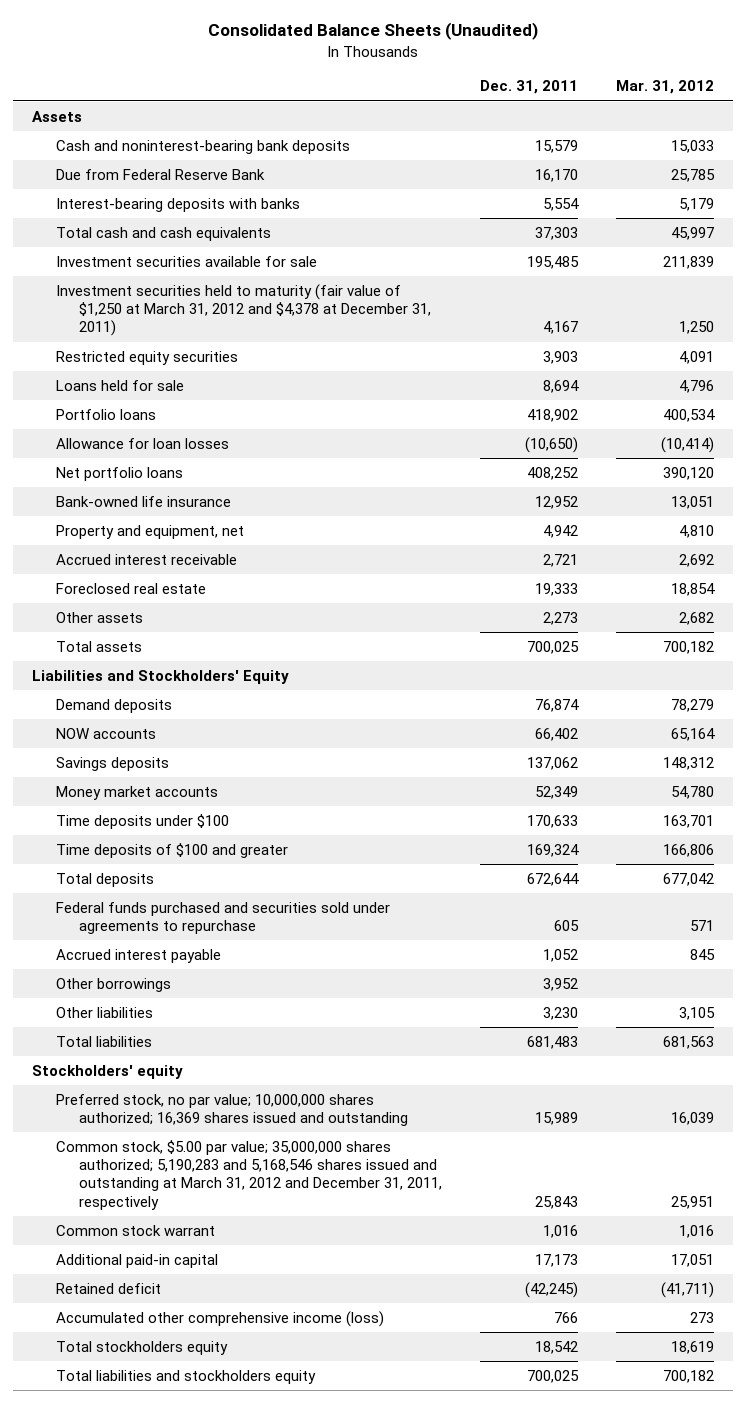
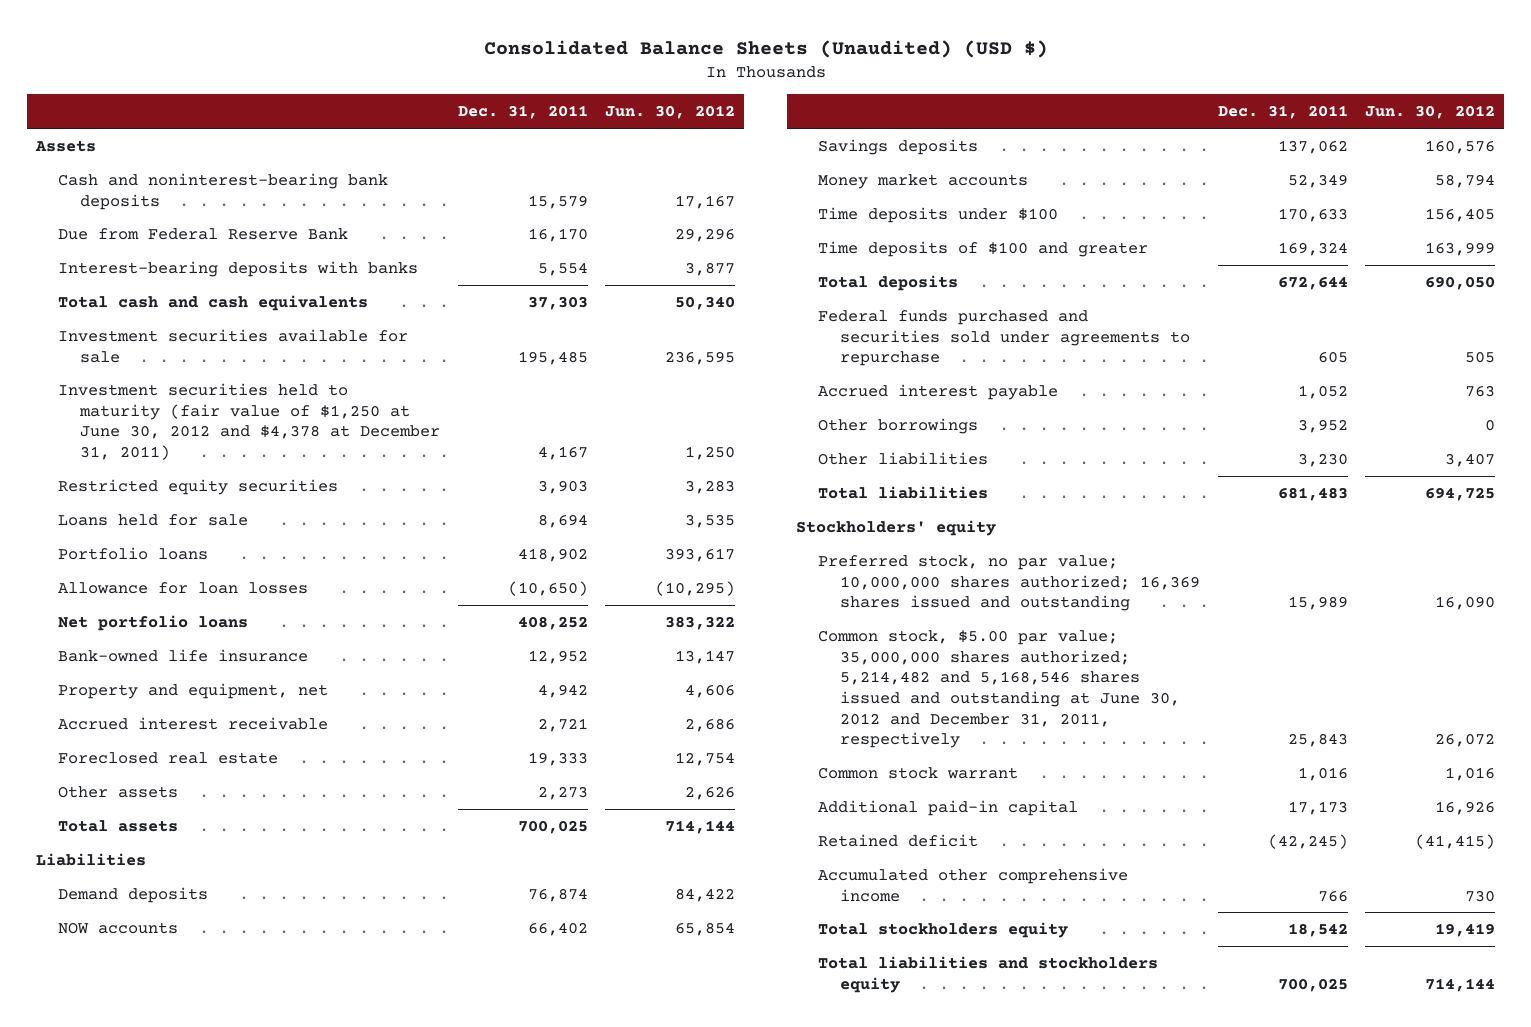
[208,22,539,41] Consolidated Balance Sheets (Unaudited) -> [483,39,1048,58] Consolidated Balance Sheets (Unaudited) (USD $)
[616,80,715,95] Mar. 31, 2012 -> none
none -> [605,105,736,120] Jun. 30, 2012
[55,283,432,337] Investment securities held to maturity (fair value of $1,250 at March 31, 2012 and $4,378 at December 31, 2011) -> [58,382,441,461] Investment securities held to maturity (fair value of $1,250 at June 30, 2012 and $4,378 at December 31, 2011)
[32,669,290,684] Liabilities and Stockholders' Equity -> none
none -> [36,852,147,866] Liabilities
[55,1139,443,1210] Common stock, $5.00 par value; 35,000,000 shares authorized; 5,190,283 and 5,168,546 shares issued and outstanding at March 31, 2012 and December 31, 2011, respectively -> [818,629,1181,749] Common stock, $5.00 par value; 35,000,000 shares authorized; 5,214,482 and 5,168,546 shares issued and outstanding at June 30, 2012 and December 31, 2011, respectively
[55,1310,384,1327] Accumulated other comprehensive income (loss) -> [818,867,1129,902] Accumulated other comprehensive income

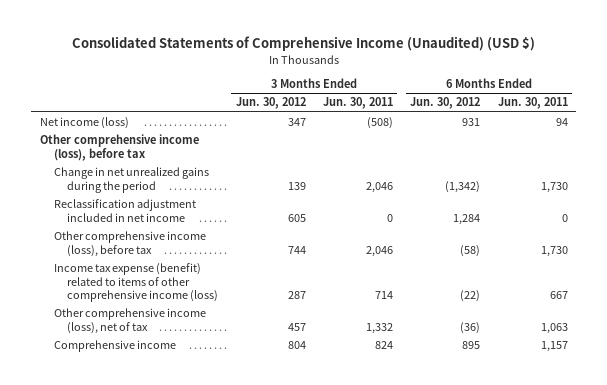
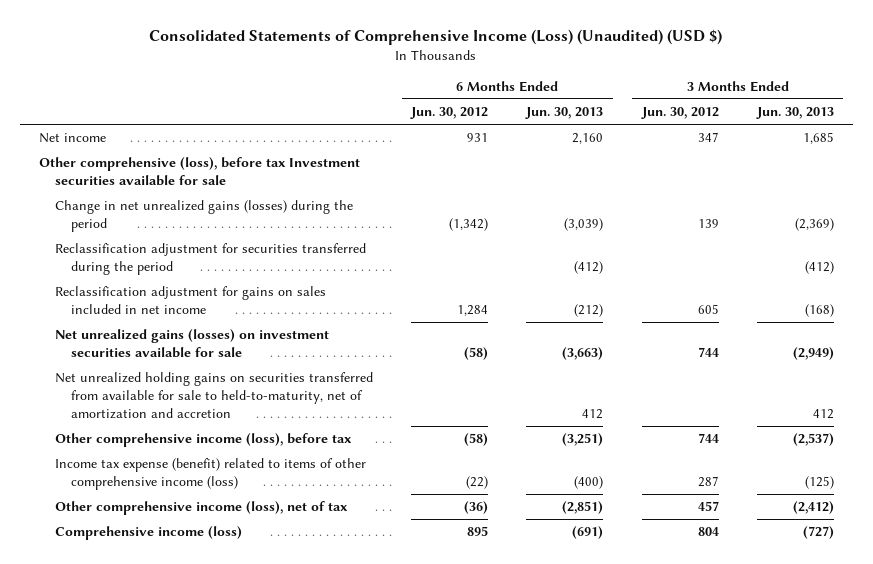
[71,36,535,52] Consolidated Statements of Comprehensive Income (Unaudited) (USD $) -> [149,29,723,46] Consolidated Statements of Comprehensive Income (Loss) (Unaudited) (USD $)
[323,97,394,110] Jun. 30, 2011 -> none
[497,97,568,110] Jun. 30, 2011 -> none
none -> [525,107,604,120] Jun. 30, 2013
none -> [755,107,834,120] Jun. 30, 2013
[39,117,129,130] Net income (loss) -> [38,133,106,144] Net income
[39,134,199,161] Other comprehensive income (loss), before tax -> [38,157,360,187] Other comprehensive (loss), before tax Investment securities available for sale
[53,167,209,193] Change in net unrealized gains during the period -> [54,200,353,233] Change in net unrealized gains (losses) during the period
none -> [54,243,366,276] Reclassification adjustment for securities transferred during the period
[53,199,196,222] Reclassification adjustment included in net income -> [54,286,326,315] Reclassification adjustment for gains on sales included in net income
none -> [54,329,329,359] Net unrealized gains (losses) on investment securities available for sale
none -> [54,372,373,419] Net unrealized holding gains on securities transferred from available for sale to held-to-maturity, net of amortization and accretion
[53,340,176,353] Comprehensive income -> [54,526,242,541] Comprehensive income (loss)

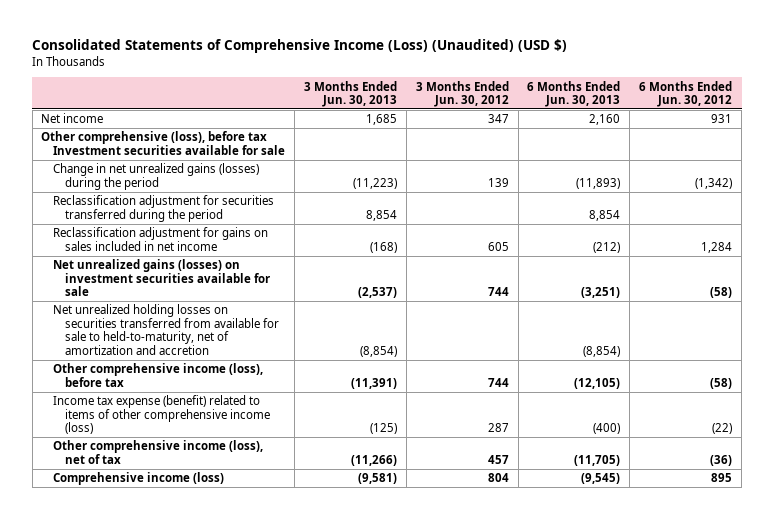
[564,218,604,232] (3,039) -> [576,177,621,189] (11,893)
[794,218,834,232] (2,369) -> [353,177,398,189] (11,223)
[574,261,604,275] (412) -> [589,209,621,221] 8,854
[804,261,834,275] (412) -> [366,209,398,221] 8,854
[562,347,604,361] (3,663) -> [581,287,621,299] (3,251)
[792,347,834,361] (2,949) -> [358,287,398,299] (2,537)
[54,372,373,419] Net unrealized holding gains on securities transferred from available for sale to held-to-maturity, net of amortization and accretion -> [53,304,280,355] Net unrealized holding losses on securities transferred from available for sale to held-to-maturity, net of amortization and accretion
[582,408,604,419] 412 -> [583,345,621,357] (8,854)
[812,408,834,419] 412 -> [360,345,398,357] (8,854)
[562,433,604,447] (3,251) -> [574,377,621,389] (12,105)
[792,433,834,447] (2,537) -> [351,377,398,389] (11,391)
[562,501,604,515] (2,851) -> [574,454,621,466] (11,705)
[792,501,834,515] (2,412) -> [351,454,398,466] (11,266)
[572,526,604,540] (691) -> [581,473,621,485] (9,545)
[802,526,834,540] (727) -> [358,473,398,485] (9,581)

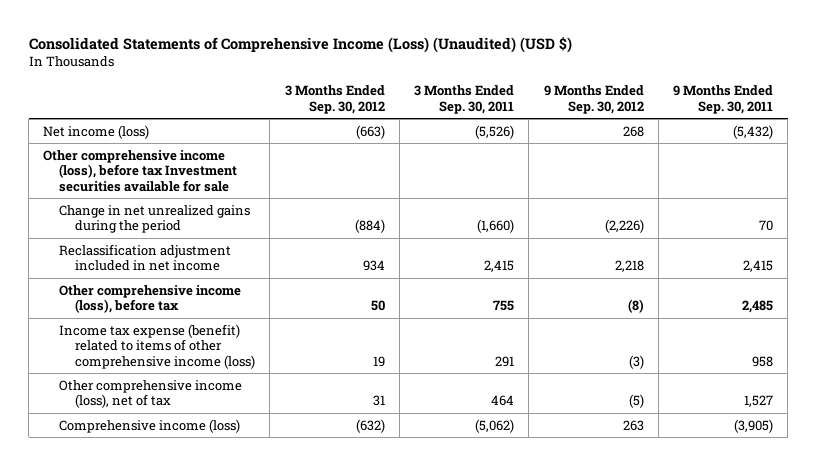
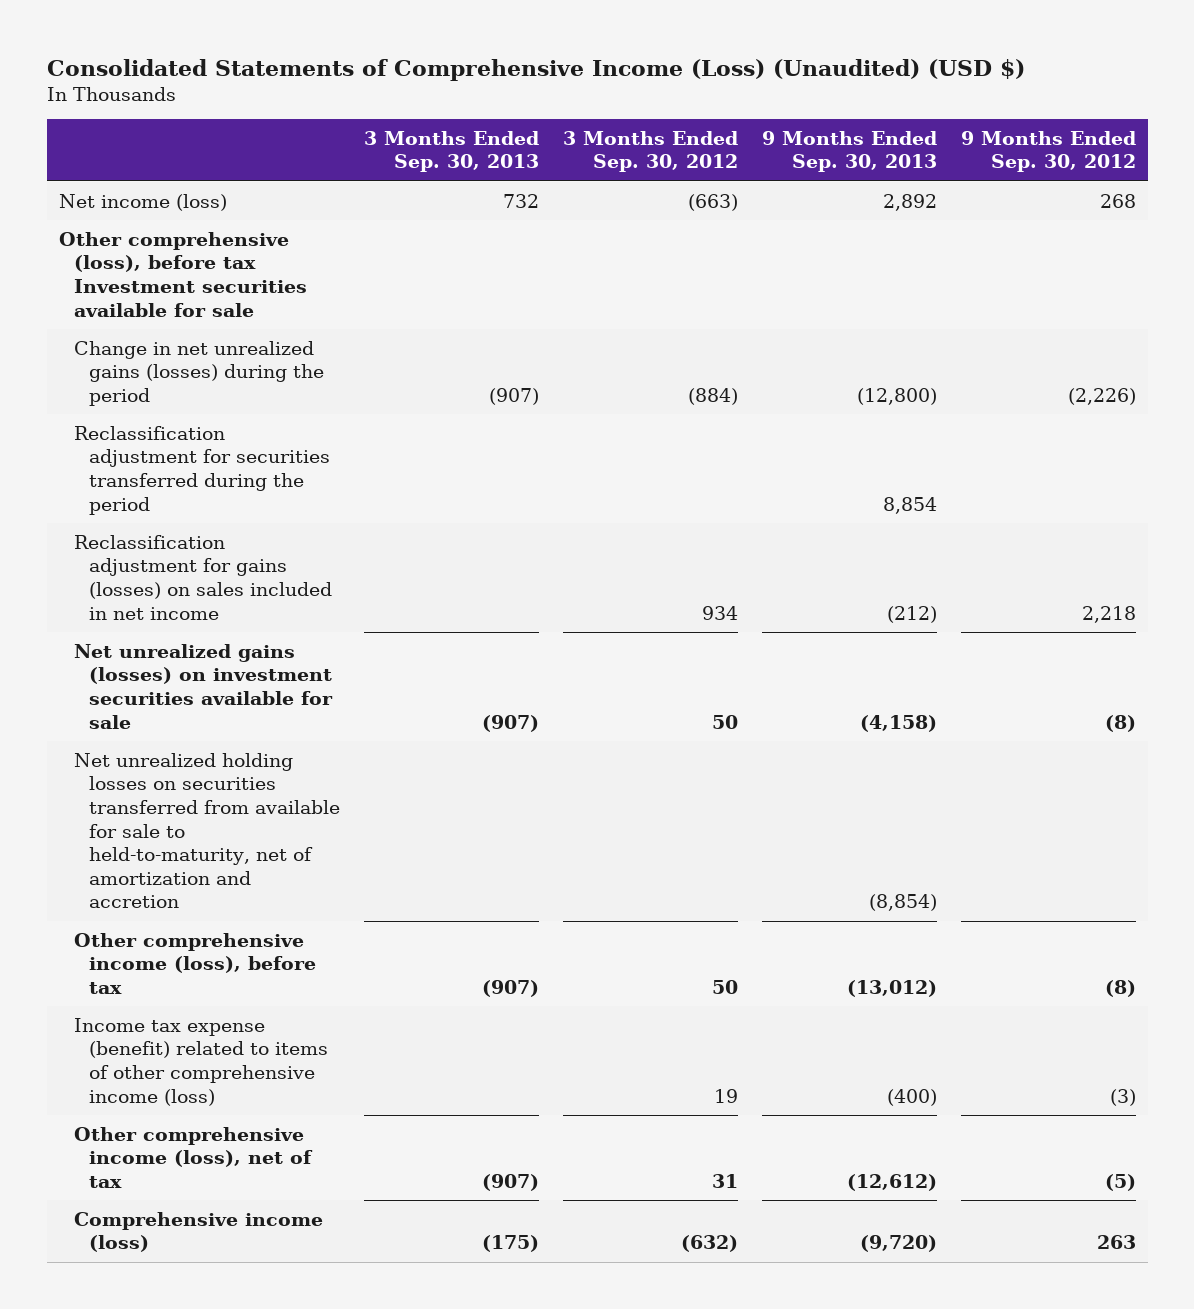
[414,85,515,114] 3 Months Ended Sep. 30, 2011 -> none
[673,85,774,114] 9 Months Ended Sep. 30, 2011 -> none
none -> [364,130,540,173] 3 Months Ended Sep. 30, 2013
none -> [761,130,937,173] 9 Months Ended Sep. 30, 2013
[43,149,238,193] Other comprehensive income (loss), before tax Investment securities available for sale -> [58,231,308,317] Other comprehensive (loss), before tax Investment securities available for sale
[59,204,251,234] Change in net unrealized gains during the period -> [74,340,325,407] Change in net unrealized gains (losses) during the period
none -> [74,425,331,515] Reclassification adjustment for securities transferred during the period
[59,243,232,272] Reclassification adjustment included in net income -> [74,534,333,620] Reclassification adjustment for gains (losses) on sales included in net income
none -> [74,643,334,729] Net unrealized gains (losses) on investment securities available for sale
none -> [74,752,341,909] Net unrealized holding losses on securities transferred from available for sale to held-to-maturity, net of amortization and accretion

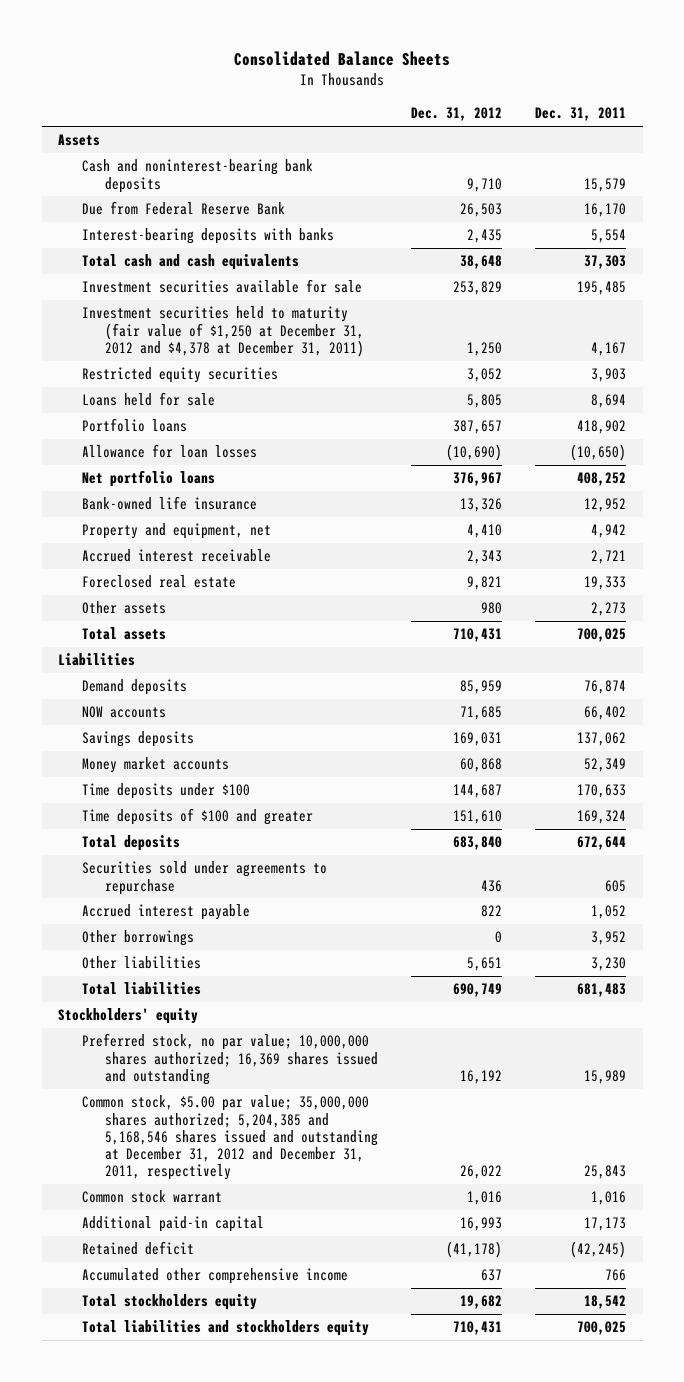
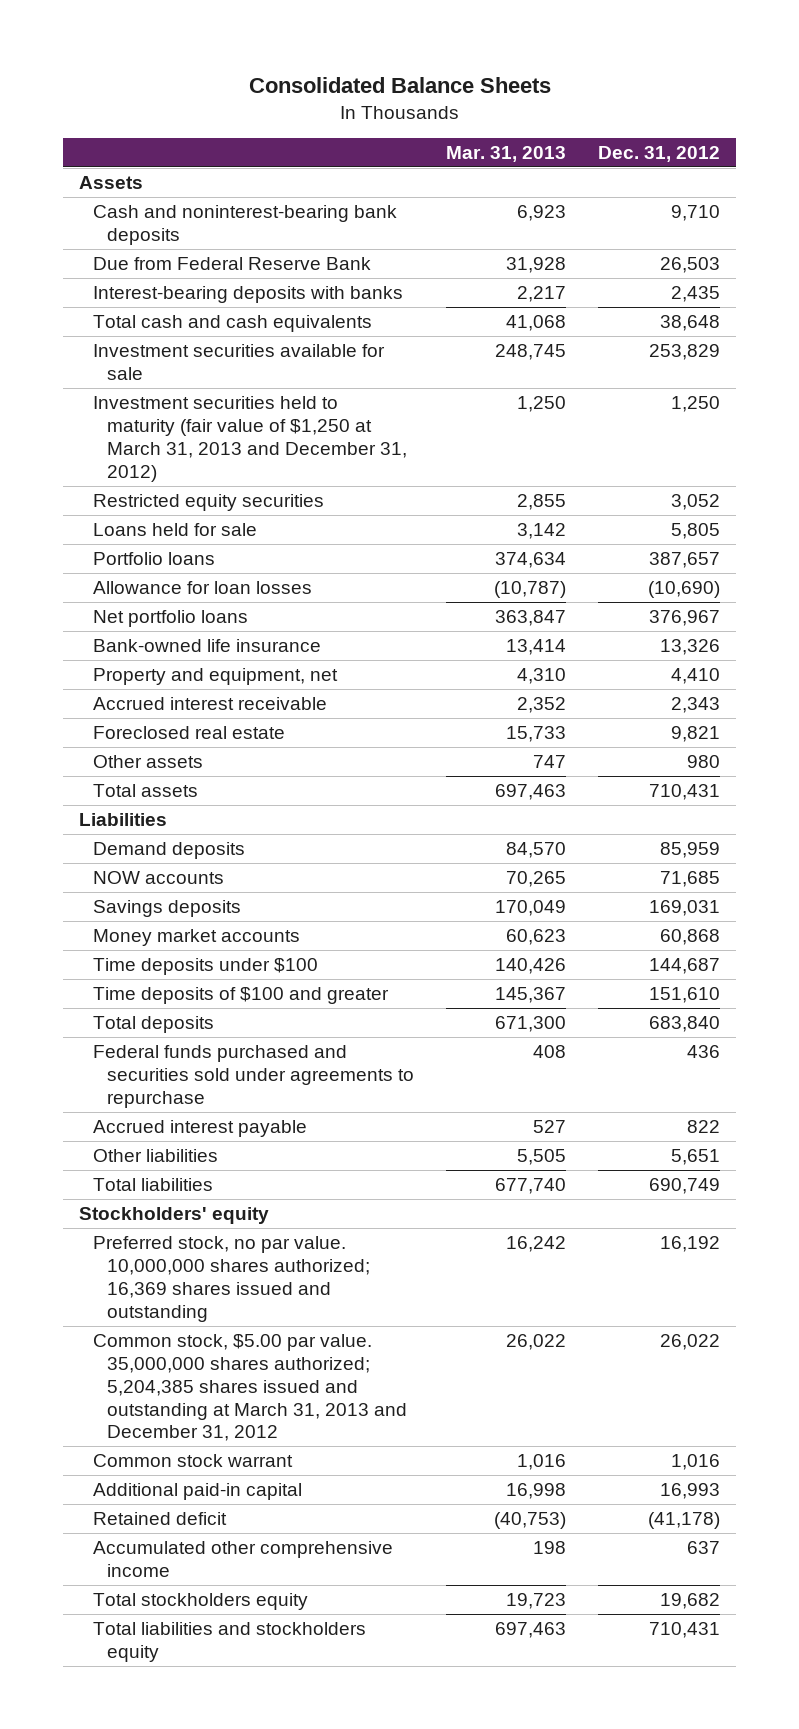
[535,107,627,122] Dec. 31, 2011 -> none
none -> [445,145,566,162] Mar. 31, 2013
[81,306,365,357] Investment securities held to maturity (fair value of $1,250 at December 31, 2012 and $4,378 at December 31, 2011) -> [93,396,407,482] Investment securities held to maturity (fair value of $1,250 at March 31, 2013 and December 31, 2012)
[81,861,327,895] Securities sold under agreements to repurchase -> [93,1045,414,1108] Federal funds purchased and securities sold under agreements to repurchase
[81,930,194,947] Other borrowings -> none
[81,1033,379,1085] Preferred stock, no par value; 10,000,000 shares authorized; 16,369 shares issued and outstanding -> [93,1236,370,1322] Preferred stock, no par value. 10,000,000 shares authorized; 16,369 shares issued and outstanding
[81,1095,379,1181] Common stock, $5.00 par value; 35,000,000 shares authorized; 5,204,385 and 5,168,546 shares issued and outstanding at December 31, 2012 and December 31, 2011, respectively -> [93,1334,407,1442] Common stock, $5.00 par value. 35,000,000 shares authorized; 5,204,385 shares issued and outstanding at March 31, 2013 and December 31, 2012

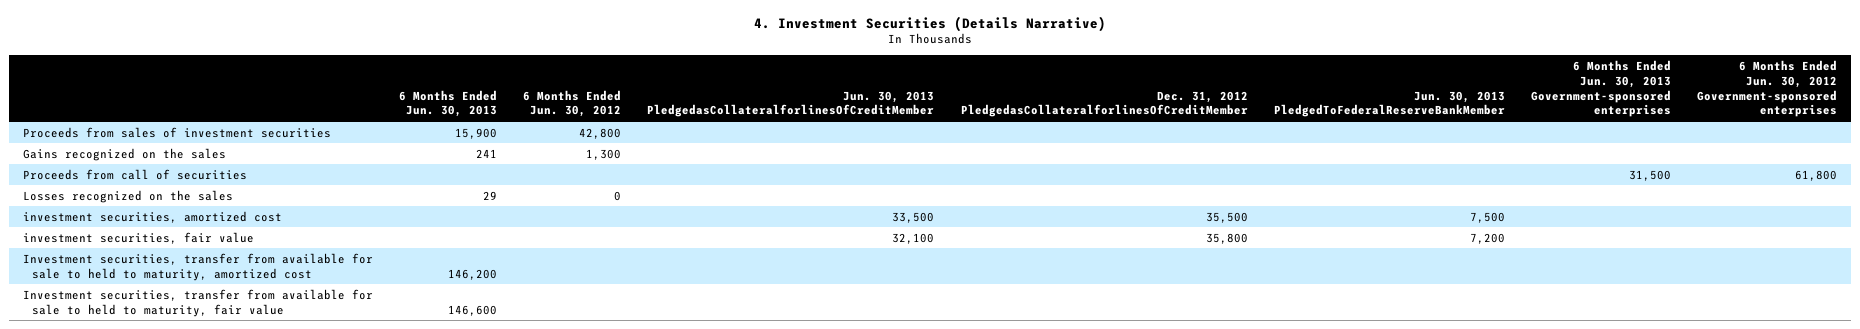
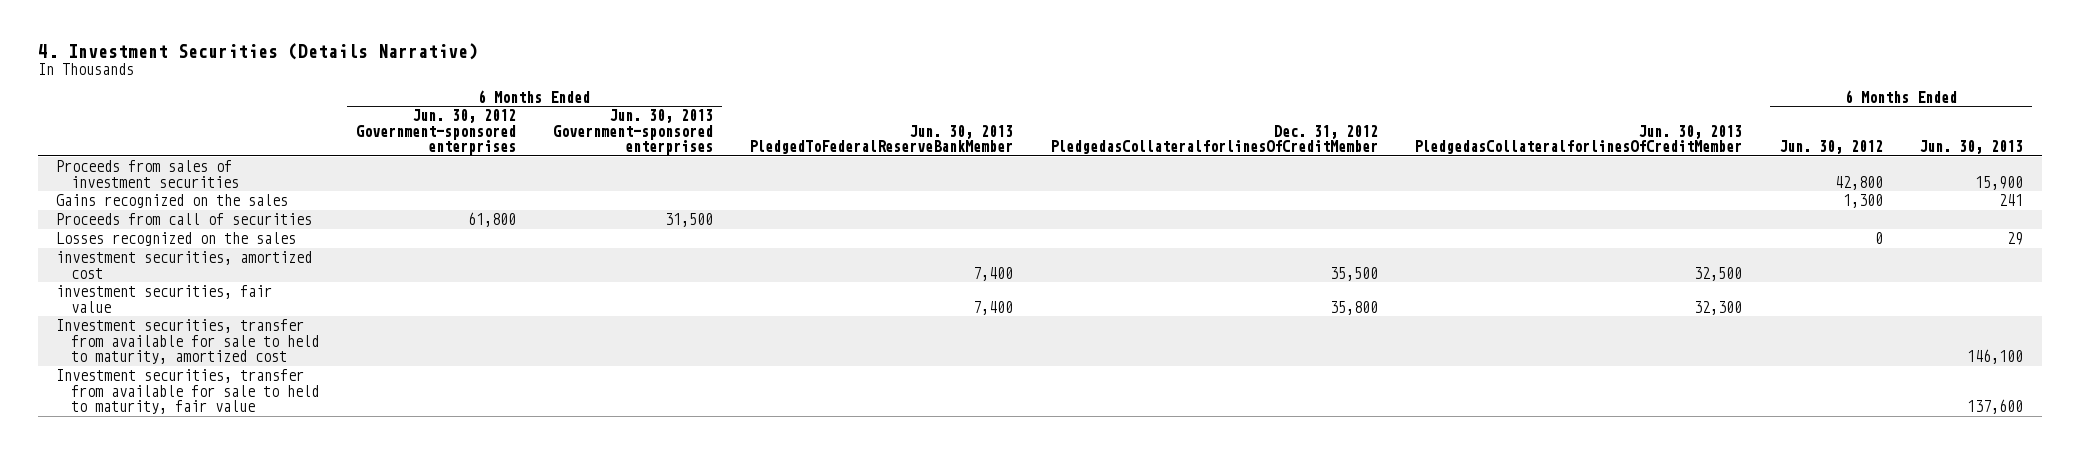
[892,211,935,223] 33,500 -> [1694,266,1743,281] 32,500
[1469,211,1505,223] 7,500 -> [973,266,1014,281] 7,400
[892,232,935,244] 32,100 -> [1694,300,1743,315] 32,300
[1469,232,1505,244] 7,200 -> [973,300,1014,315] 7,400
[447,268,497,280] 146,200 -> [1967,349,2024,365] 146,100
[447,304,497,316] 146,600 -> [1967,399,2024,415] 137,600

